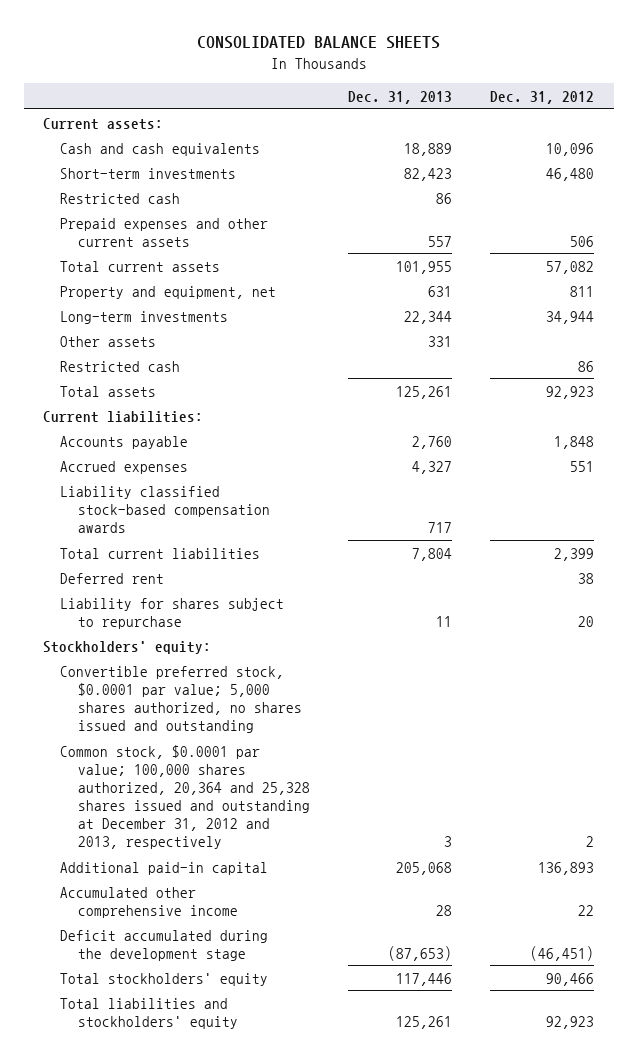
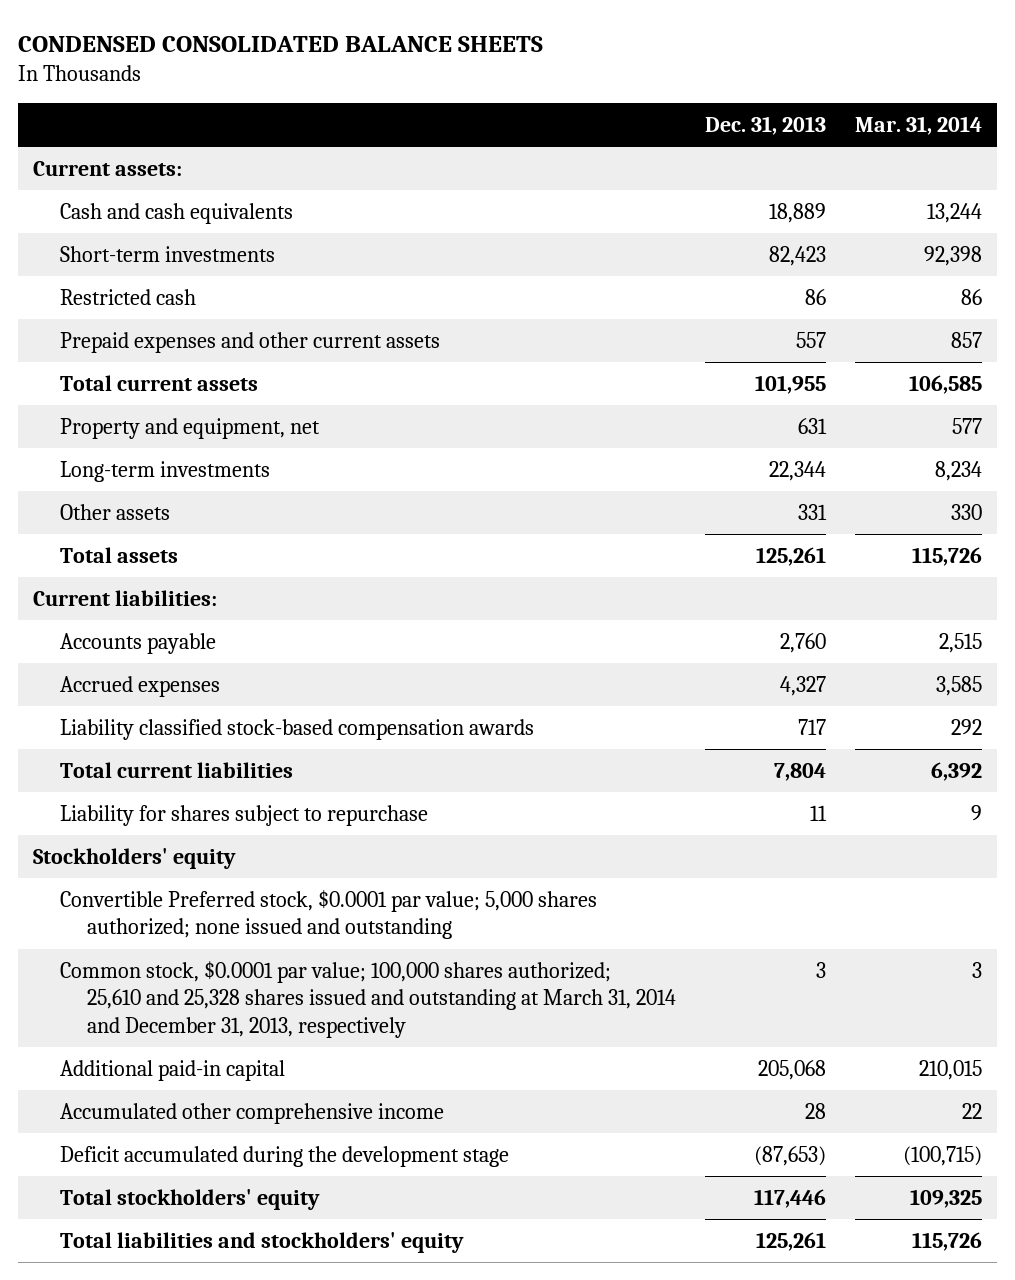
[196,36,440,50] CONSOLIDATED BALANCE SHEETS -> [18,35,544,52] CONDENSED CONSOLIDATED BALANCE SHEETS
[490,90,595,104] Dec. 31, 2012 -> none
none -> [855,115,983,135] Mar. 31, 2014
[60,360,181,372] Restricted cash -> none
[60,572,165,584] Deferred rent -> none
[42,640,211,654] Stockholders' equity: -> [33,848,237,870] Stockholders' equity
[60,665,303,733] Convertible preferred stock, $0.0001 par value; 5,000 shares authorized, no shares issued and outstanding -> [59,890,597,940] Convertible Preferred stock, $0.0001 par value; 5,000 shares authorized; none issued and outstanding
[60,744,311,849] Common stock, $0.0001 par value; 100,000 shares authorized, 20,364 and 25,328 shares issued and outstanding at December 31, 2012 and 2013, respectively -> [59,961,676,1038] Common stock, $0.0001 par value; 100,000 shares authorized; 25,610 and 25,328 shares issued and outstanding at March 31, 2014 and December 31, 2013, respectively

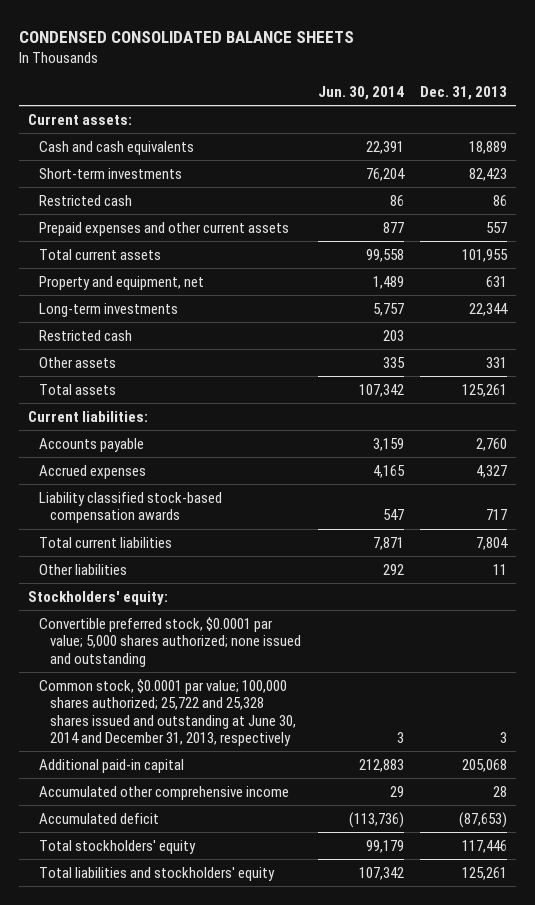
[855,115,983,135] Mar. 31, 2014 -> none
none -> [317,85,404,100] Jun. 30, 2014
none -> [38,329,132,341] Restricted cash
[59,805,428,827] Liability for shares subject to repurchase -> none
none -> [38,563,127,575] Other liabilities
[33,848,237,870] Stockholders' equity -> [27,590,168,605] Stockholders' equity:
[59,890,597,940] Convertible Preferred stock, $0.0001 par value; 5,000 shares authorized; none issued and outstanding -> [38,616,301,667] Convertible preferred stock, $0.0001 par value; 5,000 shares authorized; none issued and outstanding
[59,961,676,1038] Common stock, $0.0001 par value; 100,000 shares authorized; 25,610 and 25,328 shares issued and outstanding at March 31, 2014 and December 31, 2013, respectively -> [38,678,296,746] Common stock, $0.0001 par value; 100,000 shares authorized; 25,722 and 25,328 shares issued and outstanding at June 30, 2014 and December 31, 2013, respectively
[59,1146,509,1168] Deficit accumulated during the development stage -> [38,812,159,824] Accumulated deficit

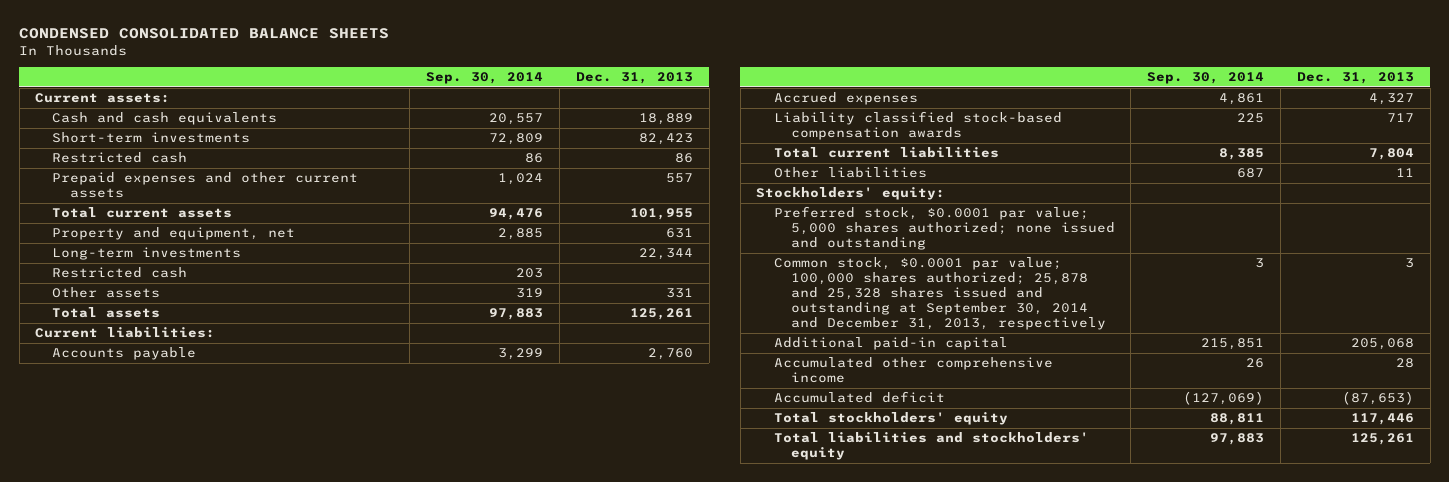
[317,85,404,100] Jun. 30, 2014 -> none
none -> [426,72,544,85] Sep. 30, 2014
[38,616,301,667] Convertible preferred stock, $0.0001 par value; 5,000 shares authorized; none issued and outstanding -> [773,206,1115,251] Preferred stock, $0.0001 par value; 5,000 shares authorized; none issued and outstanding
[38,678,296,746] Common stock, $0.0001 par value; 100,000 shares authorized; 25,722 and 25,328 shares issued and outstanding at June 30, 2014 and December 31, 2013, respectively -> [773,257,1106,331] Common stock, $0.0001 par value; 100,000 shares authorized; 25,878 and 25,328 shares issued and outstanding at September 30, 2014 and December 31, 2013, respectively

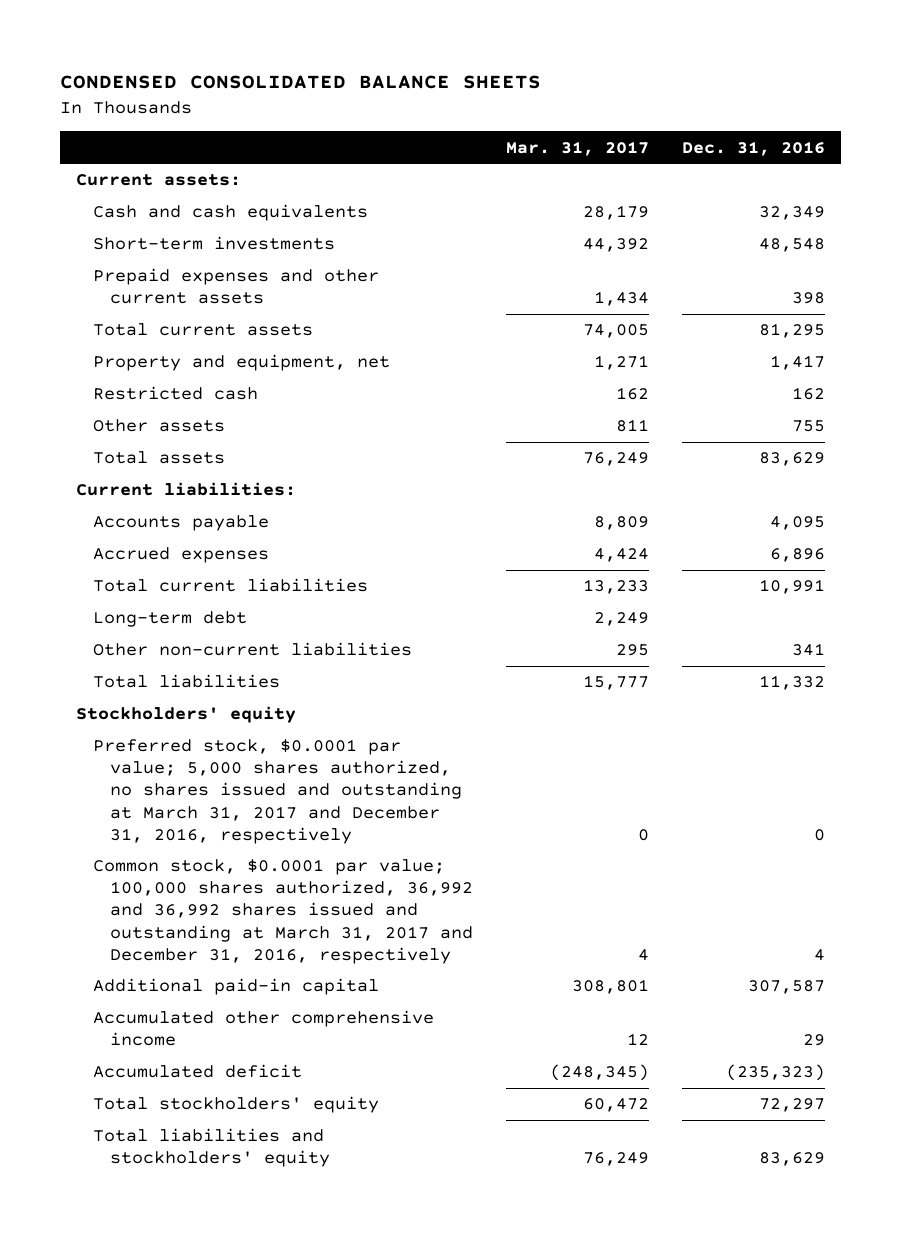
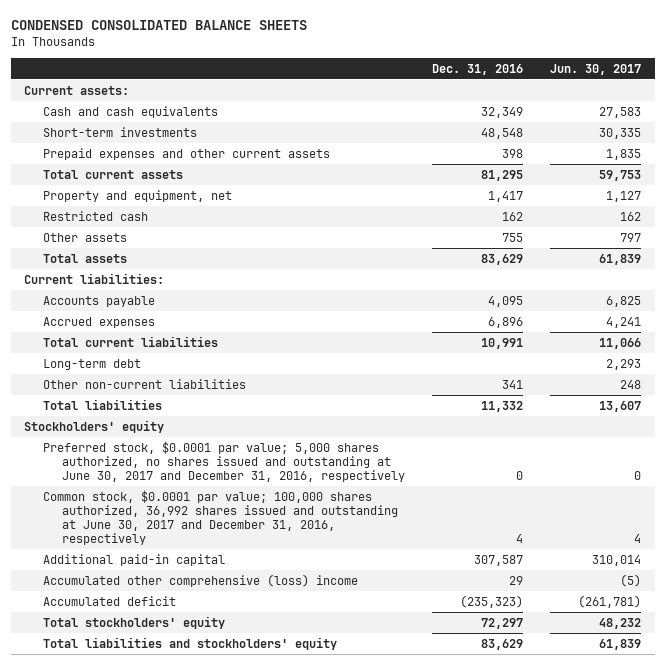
[505,140,649,156] Mar. 31, 2017 -> none
none -> [550,64,642,76] Jun. 30, 2017
[92,739,462,844] Preferred stock, $0.0001 par value; 5,000 shares authorized, no shares issued and outstanding at March 31, 2017 and December 31, 2016, respectively -> [43,440,406,483] Preferred stock, $0.0001 par value; 5,000 shares authorized, no shares issued and outstanding at June 30, 2017 and December 31, 2016, respectively
[92,859,473,964] Common stock, $0.0001 par value; 100,000 shares authorized, 36,992 and 36,992 shares issued and outstanding at March 31, 2017 and December 31, 2016, respectively -> [43,489,399,546] Common stock, $0.0001 par value; 100,000 shares authorized, 36,992 shares issued and outstanding at June 30, 2017 and December 31, 2016, respectively
[92,1010,434,1047] Accumulated other comprehensive income -> [43,573,359,587] Accumulated other comprehensive (loss) income

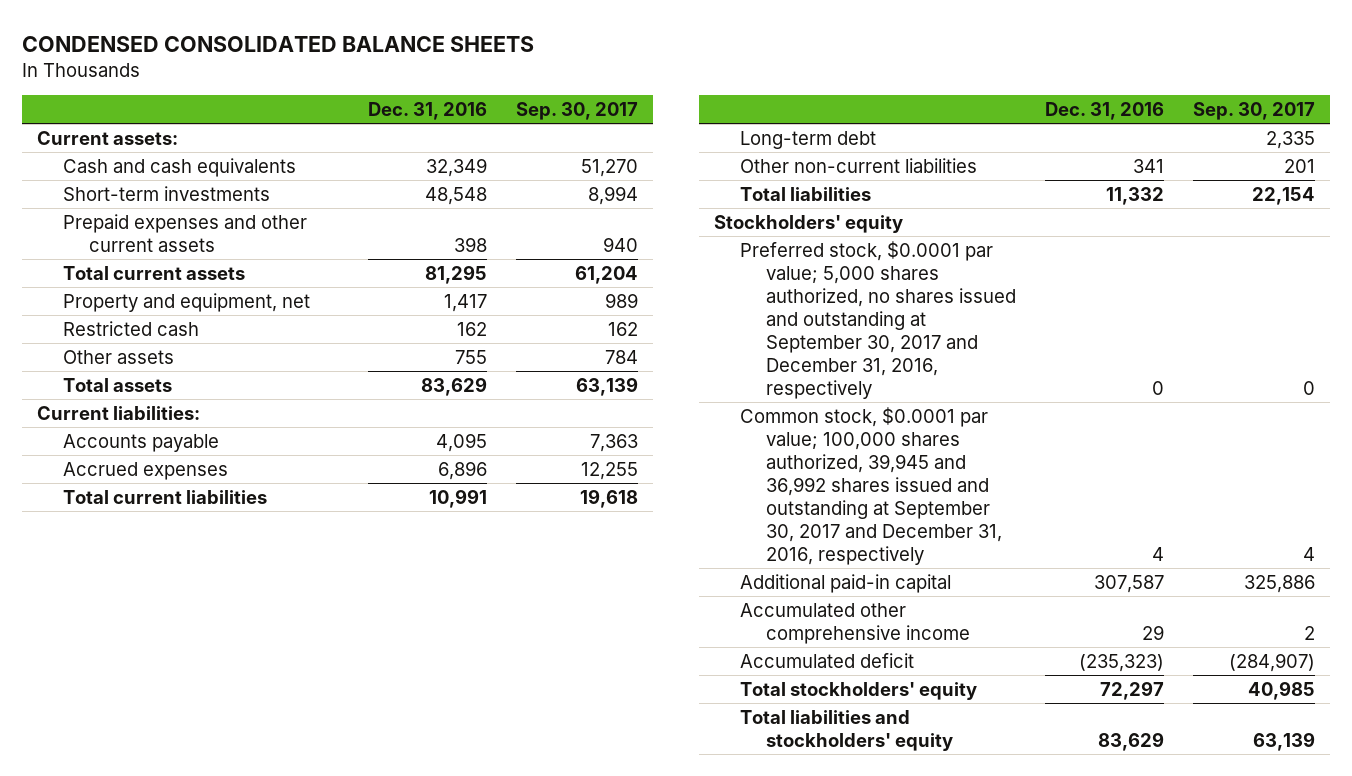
[550,64,642,76] Jun. 30, 2017 -> none
none -> [516,102,639,121] Sep. 30, 2017
[43,440,406,483] Preferred stock, $0.0001 par value; 5,000 shares authorized, no shares issued and outstanding at June 30, 2017 and December 31, 2016, respectively -> [740,240,1017,400] Preferred stock, $0.0001 par value; 5,000 shares authorized, no shares issued and outstanding at September 30, 2017 and December 31, 2016, respectively
[43,489,399,546] Common stock, $0.0001 par value; 100,000 shares authorized, 36,992 shares issued and outstanding at June 30, 2017 and December 31, 2016, respectively -> [740,406,1003,566] Common stock, $0.0001 par value; 100,000 shares authorized, 39,945 and 36,992 shares issued and outstanding at September 30, 2017 and December 31, 2016, respectively
[43,573,359,587] Accumulated other comprehensive (loss) income -> [740,602,971,644] Accumulated other comprehensive income

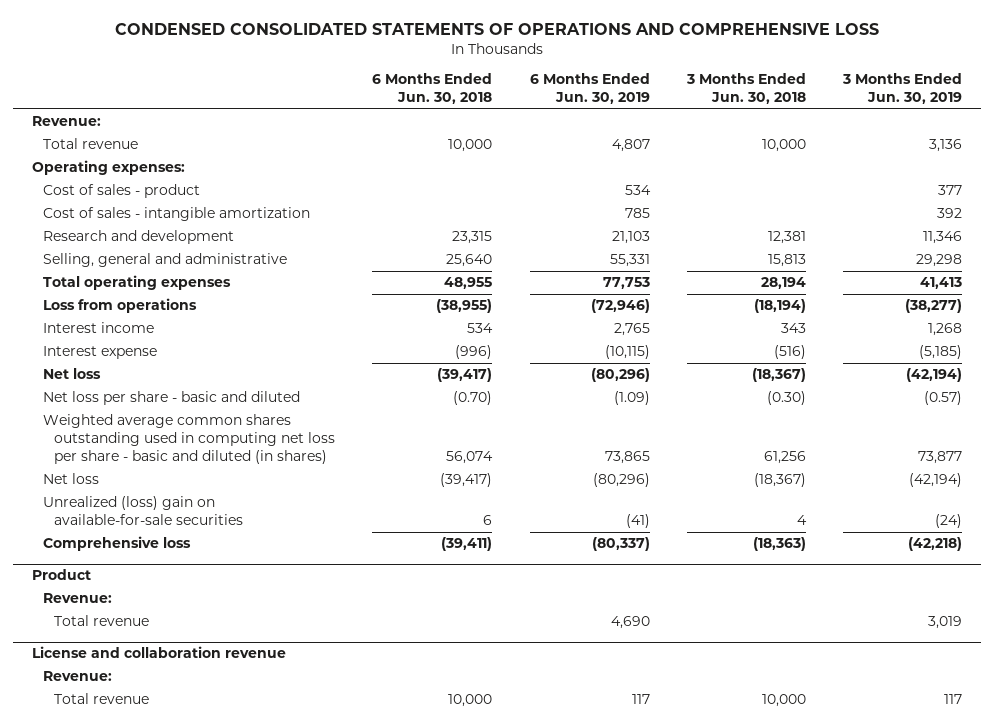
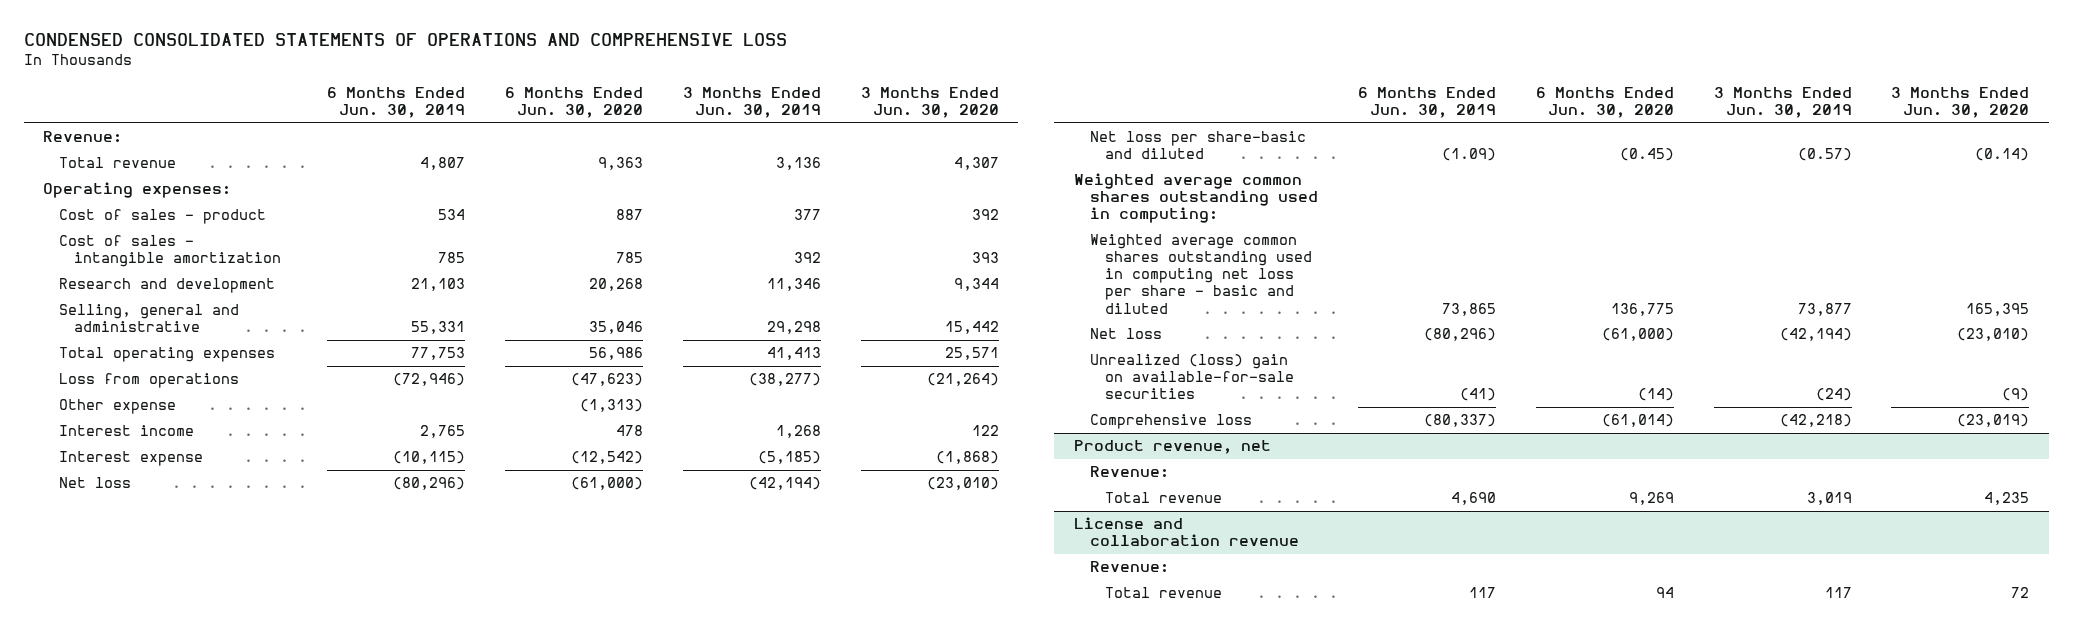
[372,73,493,105] 6 Months Ended Jun. 30, 2018 -> none
[686,73,807,105] 3 Months Ended Jun. 30, 2018 -> none
none -> [504,87,643,119] 6 Months Ended Jun. 30, 2020
none -> [860,87,999,119] 3 Months Ended Jun. 30, 2020
none -> [58,399,176,415] Other expense
[42,391,300,406] Net loss per share - basic and diluted -> [1089,131,1306,160] Net loss per share-basic and diluted
none -> [1074,173,1318,224] Weighted average common shares outstanding used in computing:
[42,414,335,465] Weighted average common shares outstanding used in computing net loss per share - basic and diluted (in shares) -> [1089,234,1313,314] Weighted average common shares outstanding used in computing net loss per share - basic and diluted
[31,569,91,581] Product -> [1074,440,1272,455] Product revenue, net

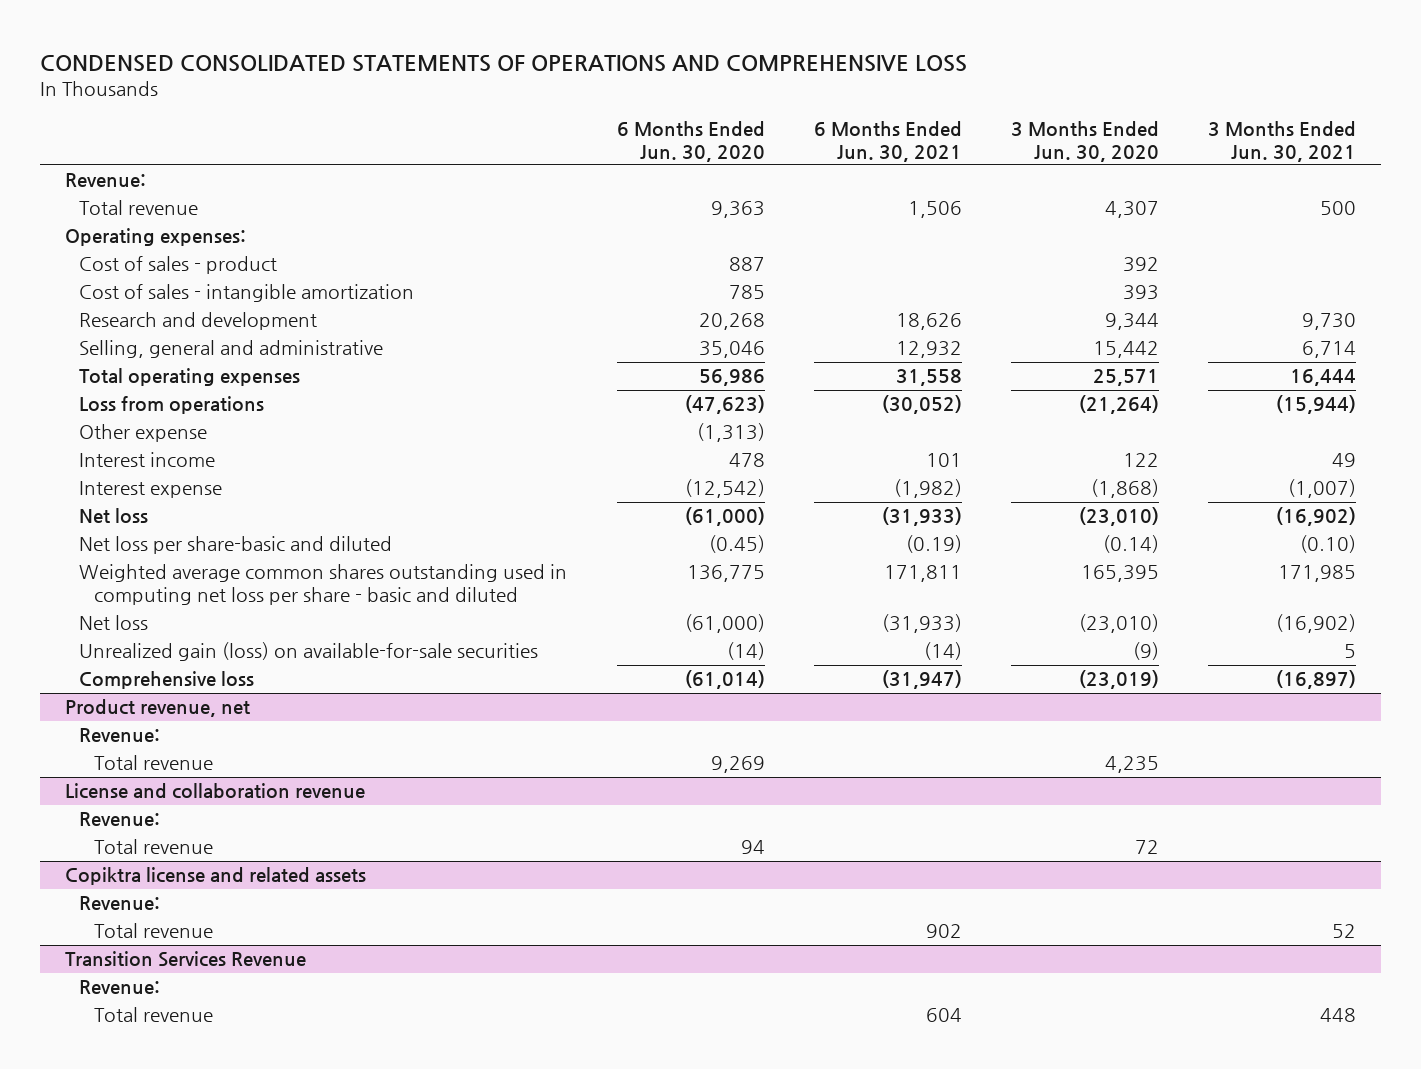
[326,87,465,119] 6 Months Ended Jun. 30, 2019 -> none
[682,87,821,119] 3 Months Ended Jun. 30, 2019 -> none
none -> [813,120,962,162] 6 Months Ended Jun. 30, 2021
none -> [1208,120,1357,162] 3 Months Ended Jun. 30, 2021
[1074,173,1318,224] Weighted average common shares outstanding used in computing: -> none
[1089,354,1295,400] Unrealized (loss) gain on available-for-sale securities -> [79,642,539,662] Unrealized gain (loss) on available-for-sale securities
none -> [64,867,366,886] Copiktra license and related assets
none -> [79,896,161,911] Revenue:
none -> [93,923,213,939] Total revenue
none -> [64,951,306,968] Transition Services Revenue
none -> [79,980,161,995] Revenue:
none -> [93,1007,213,1023] Total revenue

